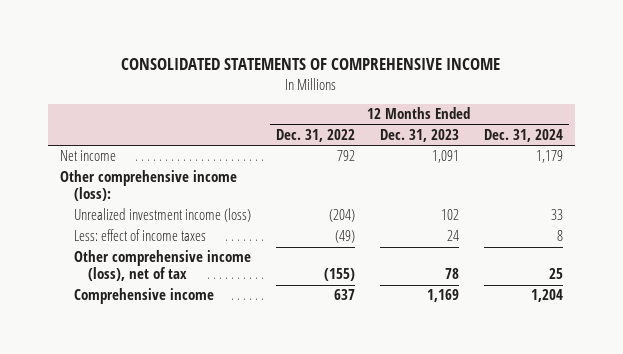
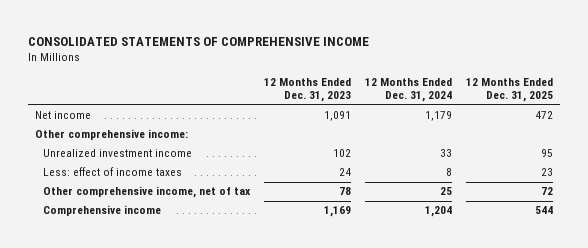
[275,128,355,142] Dec. 31, 2022 -> none
none -> [466,77,554,103] 12 Months Ended Dec. 31, 2025
[60,170,238,202] Other comprehensive income (loss): -> [35,129,189,141] Other comprehensive income:
[74,208,252,223] Unrealized investment income (loss) -> [43,149,193,158] Unrealized investment income
[74,250,252,282] Other comprehensive income (loss), net of tax -> [43,186,252,199] Other comprehensive income, net of tax

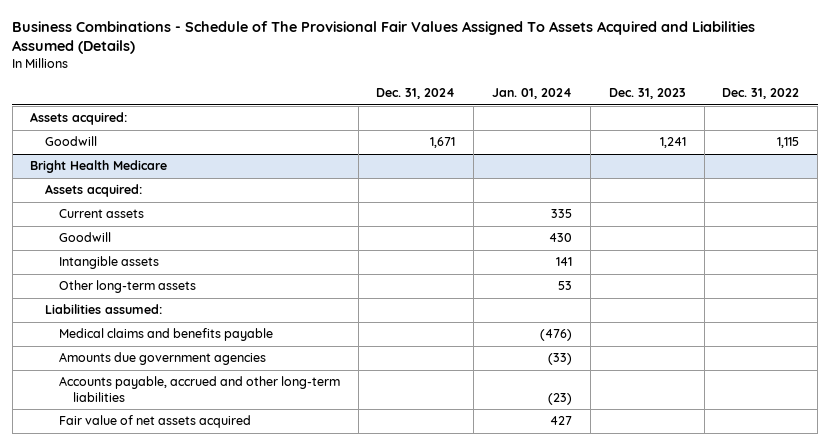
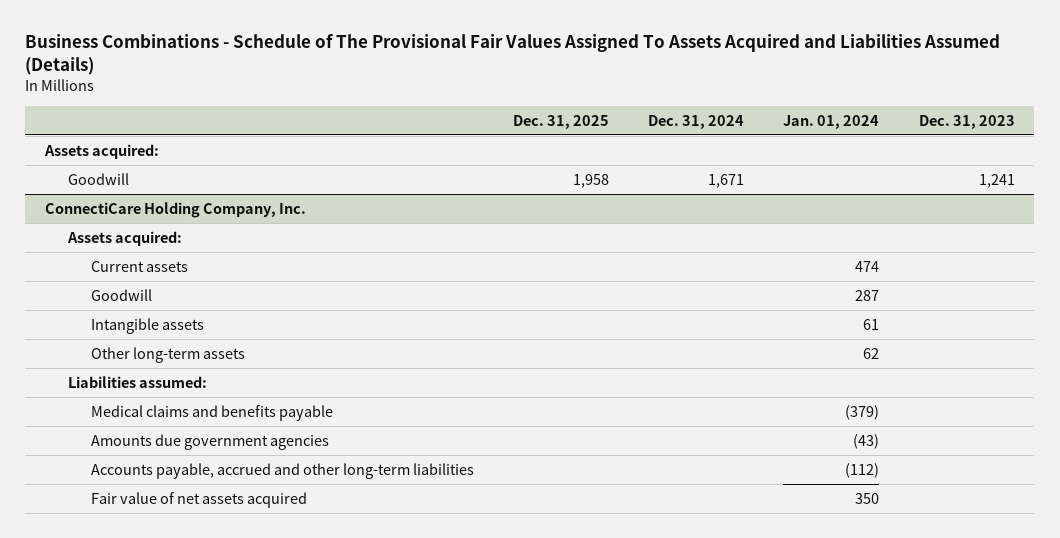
[722,88,800,100] Dec. 31, 2022 -> none
none -> [512,114,609,129] Dec. 31, 2025
[30,160,168,174] Bright Health Medicare -> none
none -> [44,201,306,218] ConnectiCare Holding Company, Inc.
[551,209,573,219] 335 -> [855,260,880,272] 474
[549,233,573,243] 430 -> [855,289,880,301] 287
[556,257,573,267] 141 -> [863,318,880,330] 61
[558,281,573,291] 53 -> [863,347,880,359] 62
[540,329,573,342] (476) -> [845,404,880,420] (379)
[548,353,573,366] (33) -> [853,433,880,449] (43)
[548,392,573,405] (23) -> [845,462,880,478] (112)
[550,416,573,426] 427 -> [855,492,880,504] 350

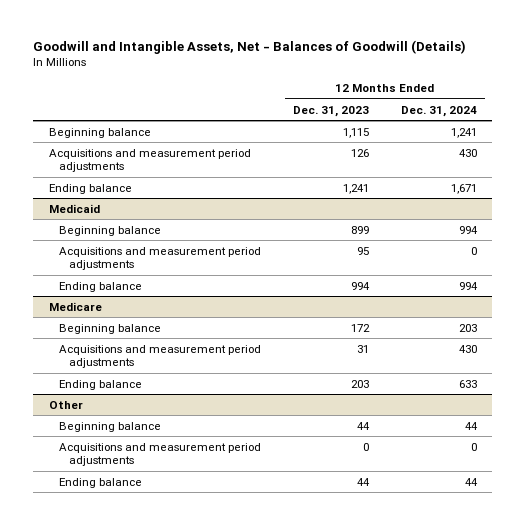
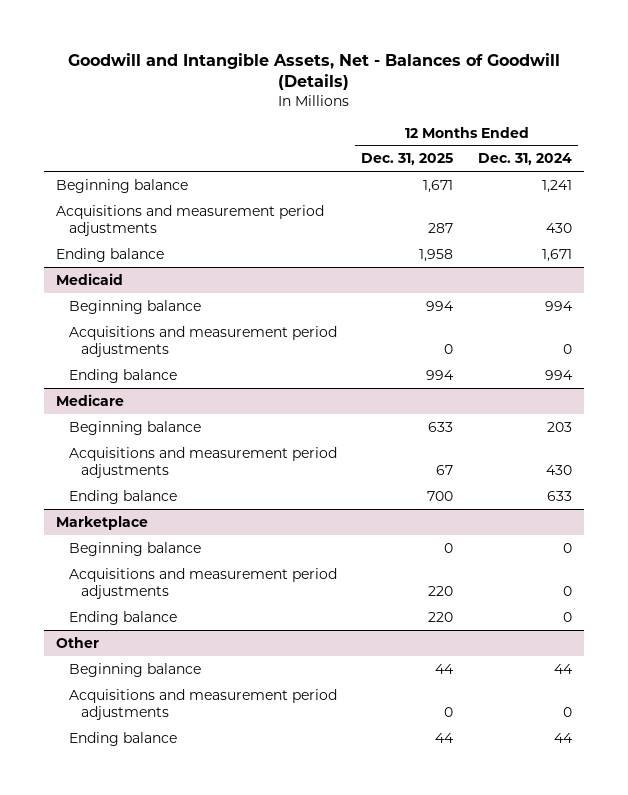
[292,105,369,117] Dec. 31, 2023 -> none
none -> [361,153,454,166] Dec. 31, 2025
none -> [56,515,149,530] Marketplace
none -> [68,541,201,556] Beginning balance
none -> [68,567,337,600] Acquisitions and measurement period adjustments
none -> [68,610,177,625] Ending balance

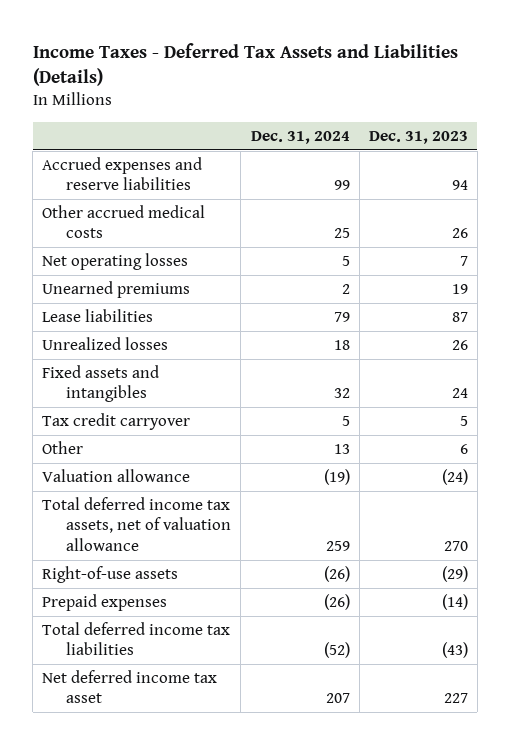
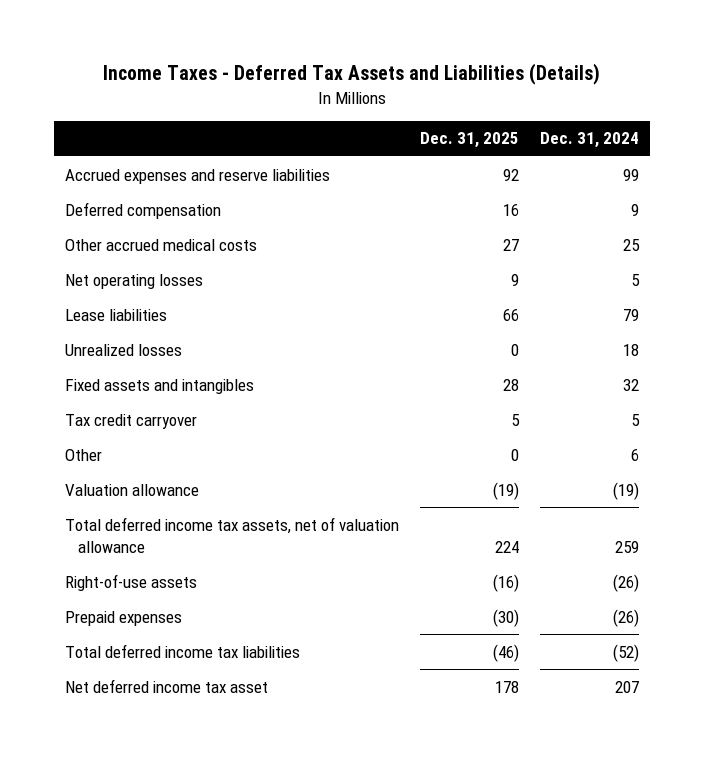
[368,130,468,144] Dec. 31, 2023 -> none
none -> [419,132,519,149] Dec. 31, 2025
none -> [64,201,221,219] Deferred compensation
[42,281,191,299] Unearned premiums -> none
[333,444,350,455] 13 -> [631,448,640,461] 6

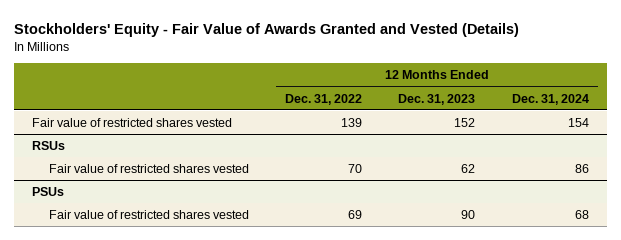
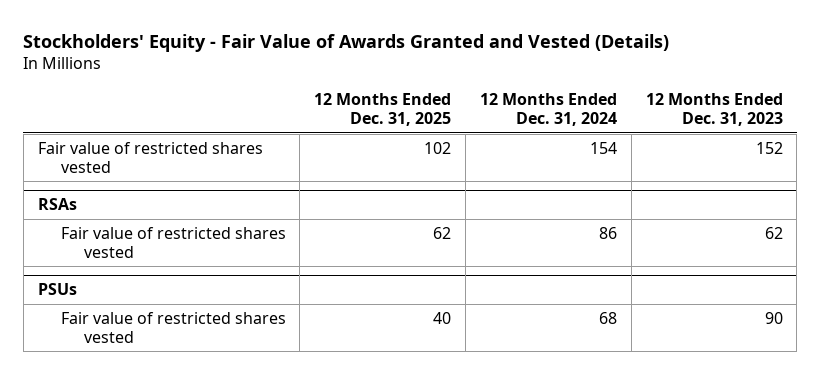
[285,93,363,105] Dec. 31, 2022 -> none
none -> [314,93,452,126] 12 Months Ended Dec. 31, 2025
[32,140,66,150] RSUs -> [37,198,77,211] RSAs

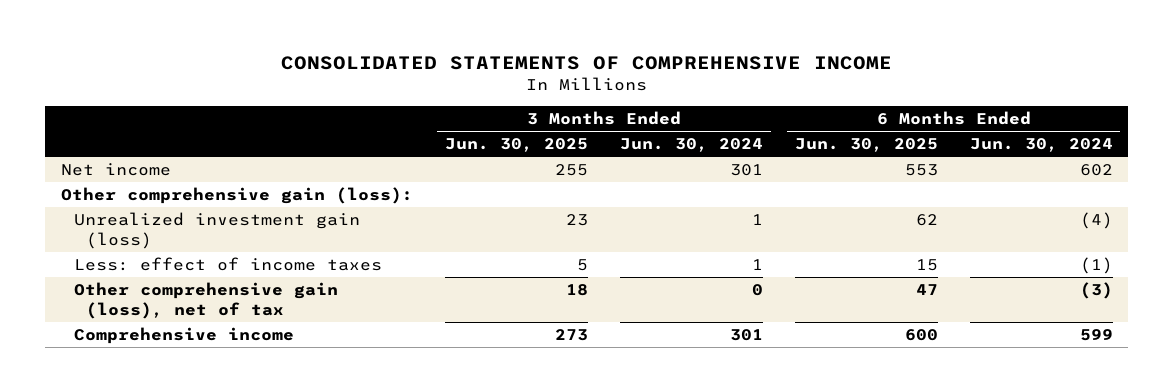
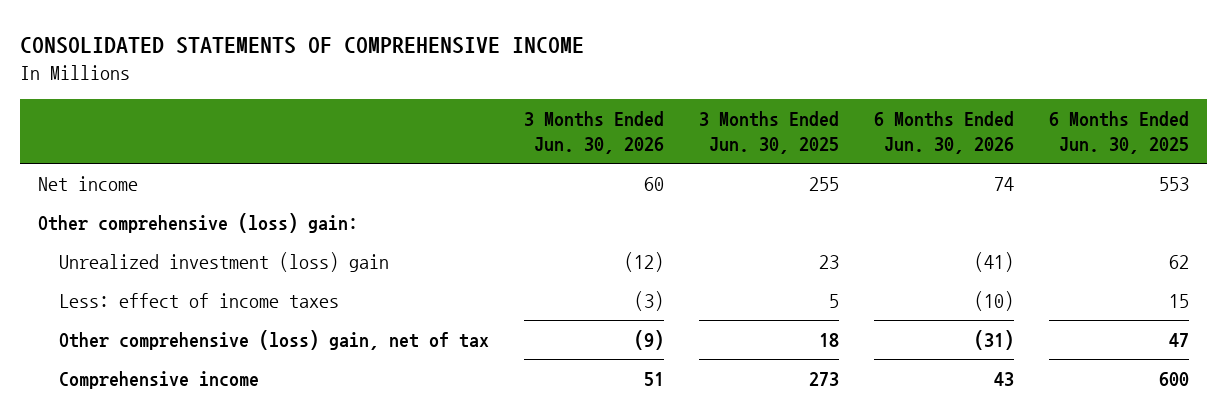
[619,138,763,153] Jun. 30, 2024 -> none
[969,138,1113,153] Jun. 30, 2024 -> none
none -> [524,111,665,155] 3 Months Ended Jun. 30, 2026
none -> [874,111,1015,155] 6 Months Ended Jun. 30, 2026
[61,187,414,205] Other comprehensive gain (loss): -> [37,212,358,233] Other comprehensive (loss) gain:
[73,212,360,249] Unrealized investment gain (loss) -> [58,251,389,272] Unrealized investment (loss) gain
[73,282,338,319] Other comprehensive gain (loss), net of tax -> [58,329,489,350] Other comprehensive (loss) gain, net of tax

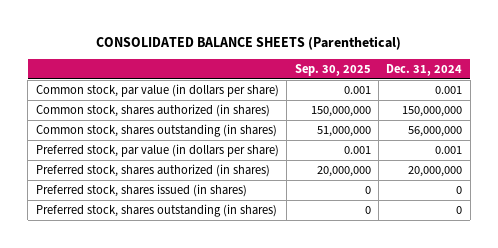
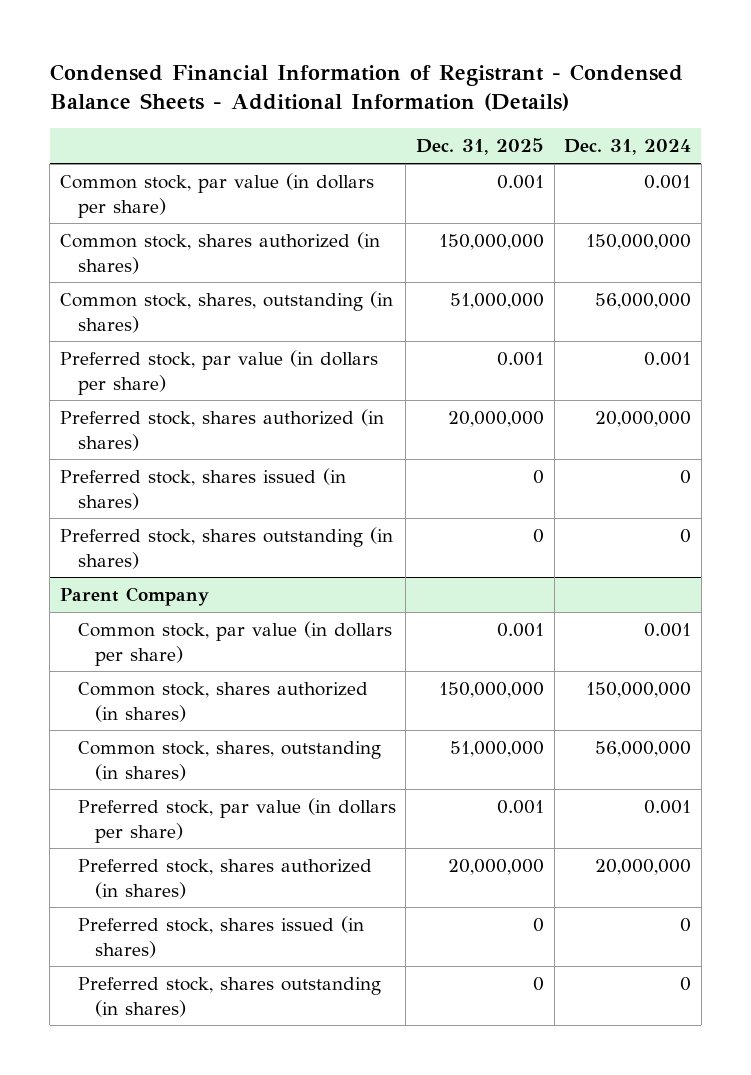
[96,35,402,50] CONSOLIDATED BALANCE SHEETS (Parenthetical) -> [49,63,683,112] Condensed Financial Information of Registrant - Condensed Balance Sheets - Additional Information (Details)
[294,63,371,76] Sep. 30, 2025 -> none
none -> [415,138,544,156] Dec. 31, 2025
[35,123,277,137] Common stock, shares outstanding (in shares) -> [59,291,393,333] Common stock, shares, outstanding (in shares)
none -> [59,587,209,607] Parent Company
none -> [77,621,392,666] Common stock, par value (in dollars per share)
none -> [77,682,368,722] Common stock, shares authorized (in shares)
none -> [77,741,381,781] Common stock, shares, outstanding (in shares)
none -> [77,798,396,843] Preferred stock, par value (in dollars per share)
none -> [77,859,372,899] Preferred stock, shares authorized (in shares)
none -> [77,916,364,958] Preferred stock, shares issued (in shares)
none -> [77,977,381,1017] Preferred stock, shares outstanding (in shares)

